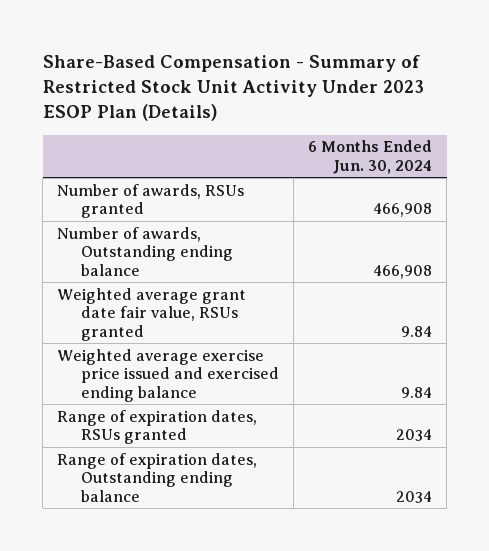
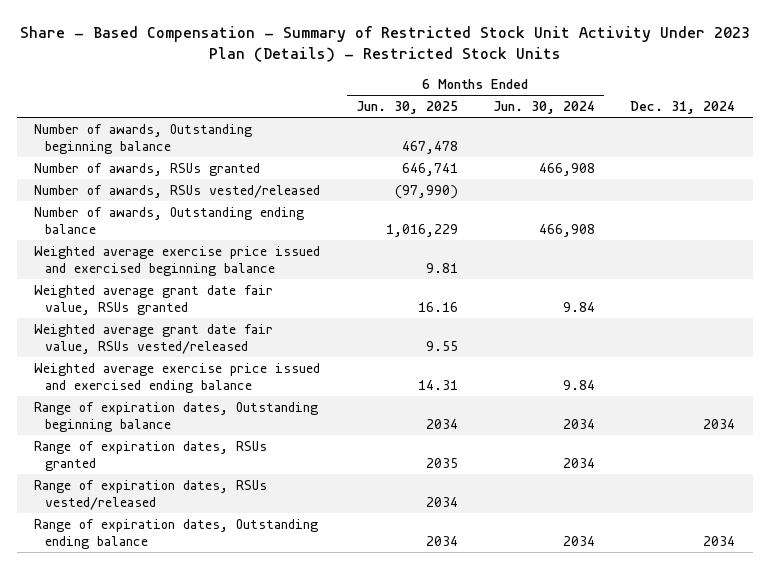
[42,55,424,122] Share-Based Compensation - Summary of Restricted Stock Unit Activity Under 2023 ESOP Plan (Details) -> [19,25,750,63] Share - Based Compensation - Summary of Restricted Stock Unit Activity Under 2023 Plan (Details) - Restricted Stock Units
none -> [355,100,458,114] Jun. 30, 2025
none -> [630,100,736,114] Dec. 31, 2024
none -> [34,123,253,154] Number of awards, Outstanding beginning balance
none -> [34,184,321,198] Number of awards, RSUs vested/released
none -> [34,245,321,276] Weighted average exercise price issued and exercised beginning balance
none -> [34,323,274,354] Weighted average grant date fair value, RSUs vested/released
none -> [34,401,319,432] Range of expiration dates, Outstanding beginning balance
none -> [34,479,268,510] Range of expiration dates, RSUs vested/released

